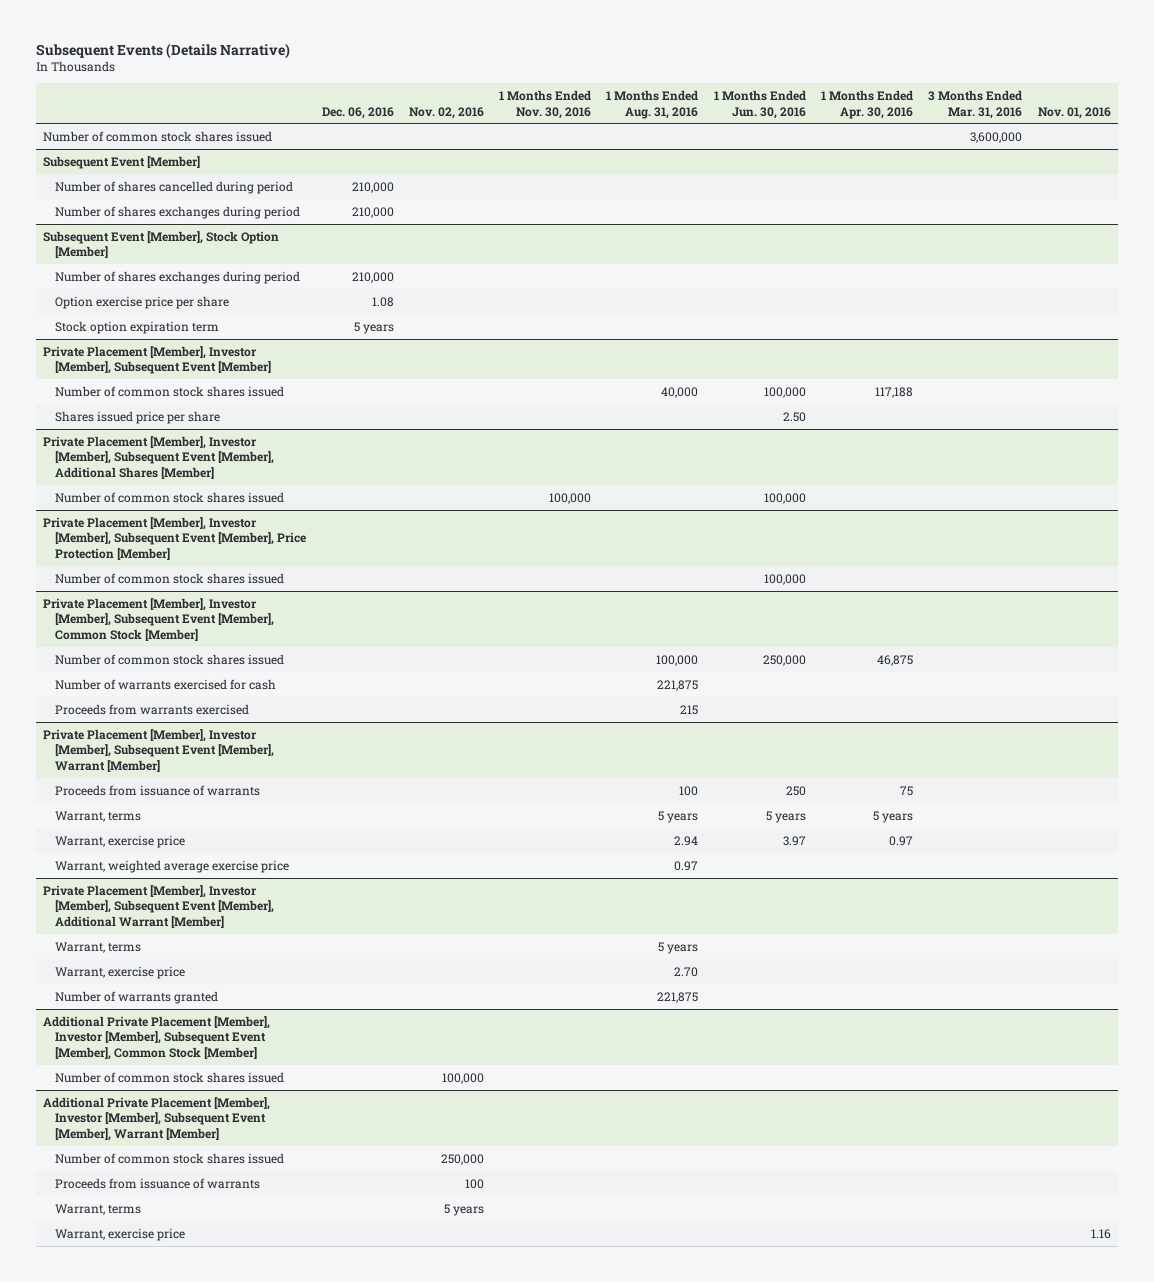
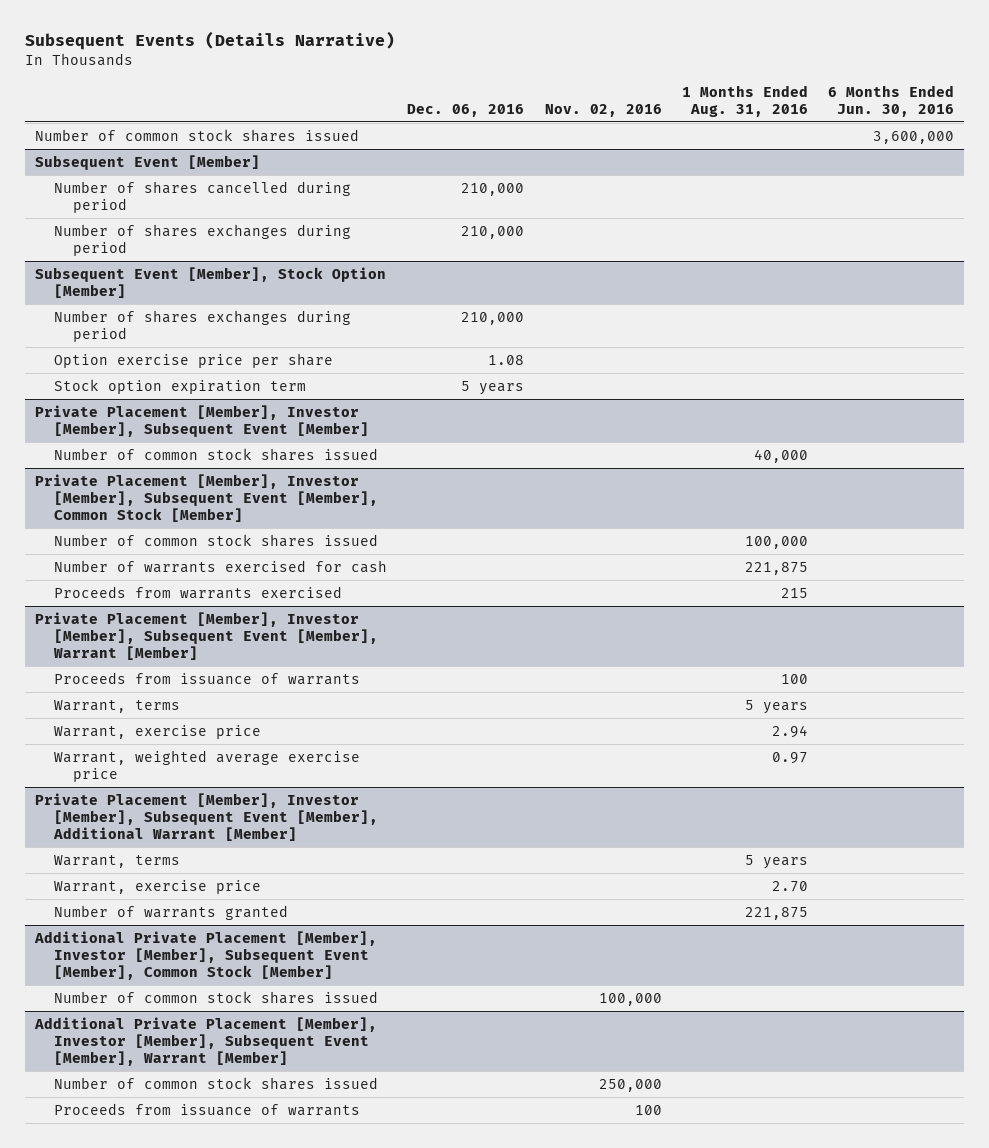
[499,90,592,119] 1 Months Ended Nov. 30, 2016 -> none
[713,90,806,119] 1 Months Ended Jun. 30, 2016 -> none
[821,90,914,119] 1 Months Ended Apr. 30, 2016 -> none
[928,90,1023,119] 3 Months Ended Mar. 31, 2016 -> none
[1037,106,1111,119] Nov. 01, 2016 -> none
none -> [828,84,955,117] 6 Months Ended Jun. 30, 2016
[55,410,221,424] Shares issued price per share -> none
[43,435,275,479] Private Placement [Member], Investor [Member], Subsequent Event [Member], Additional Shares [Member] -> none
[55,491,285,503] Number of common stock shares issued -> none
[43,516,307,560] Private Placement [Member], Investor [Member], Subsequent Event [Member], Price Protection [Member] -> none
[55,572,285,584] Number of common stock shares issued -> none
[55,1203,142,1215] Warrant, terms -> none
[55,1227,186,1241] Warrant, exercise price -> none

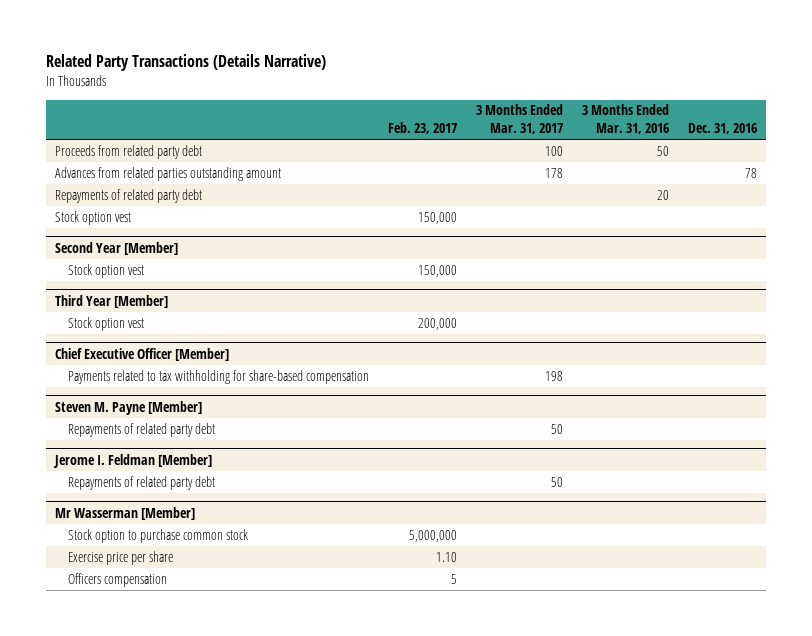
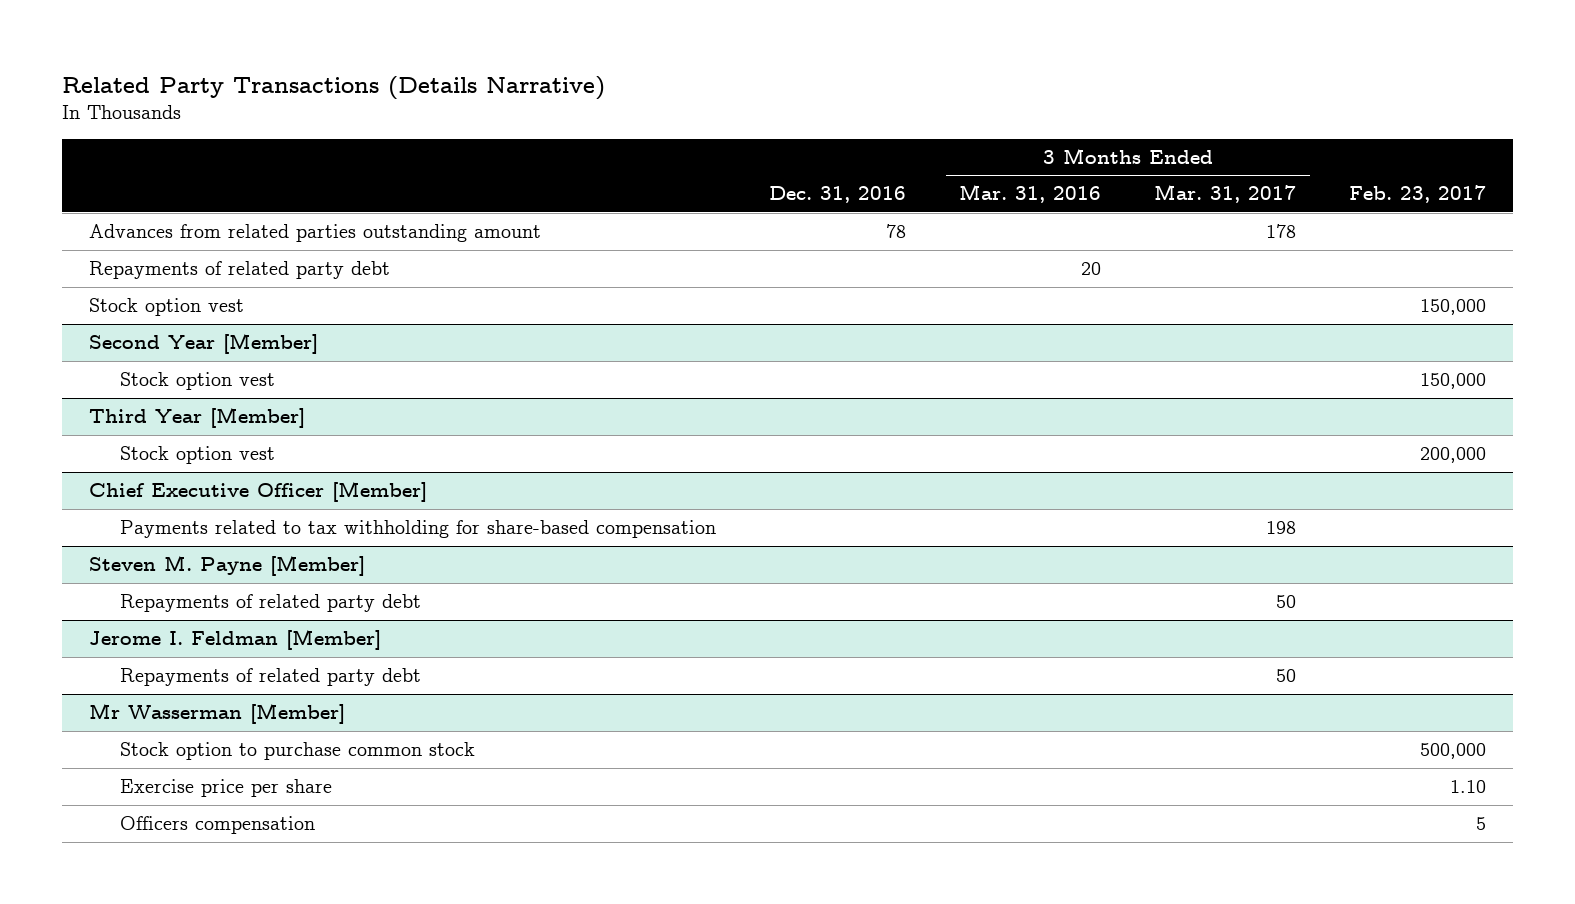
[55,144,203,159] Proceeds from related party debt -> none
[409,529,458,542] 5,000,000 -> [1420,743,1487,760] 500,000

